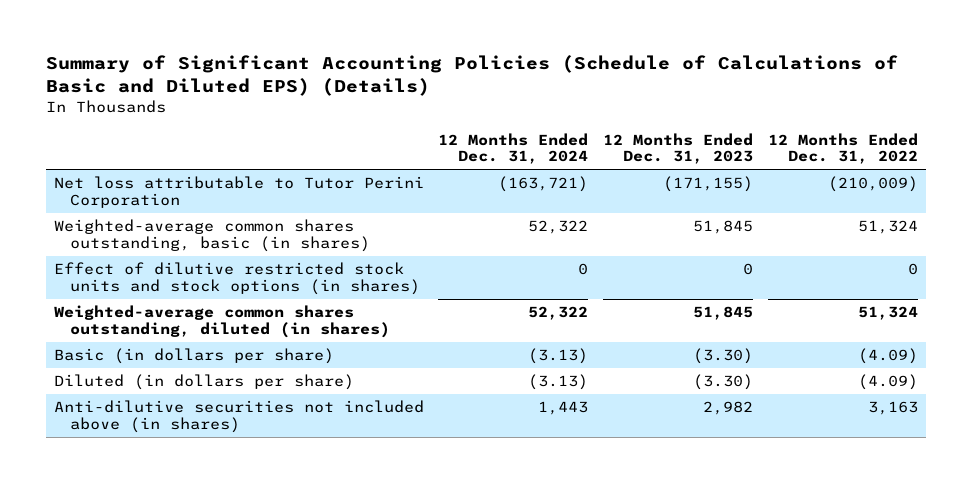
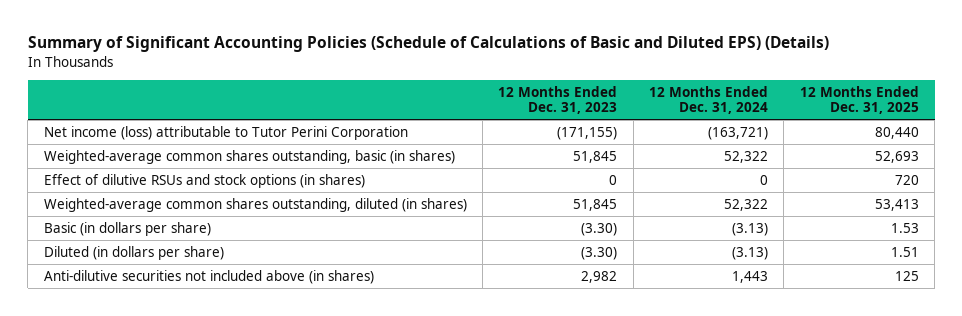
[768,132,919,165] 12 Months Ended Dec. 31, 2022 -> none
none -> [799,85,919,115] 12 Months Ended Dec. 31, 2025
[53,176,424,209] Net loss attributable to Tutor Perini Corporation -> [43,125,408,140] Net income (loss) attributable to Tutor Perini Corporation
[53,262,421,296] Effect of dilutive restricted stock units and stock options (in shares) -> [43,173,365,188] Effect of dilutive RSUs and stock options (in shares)

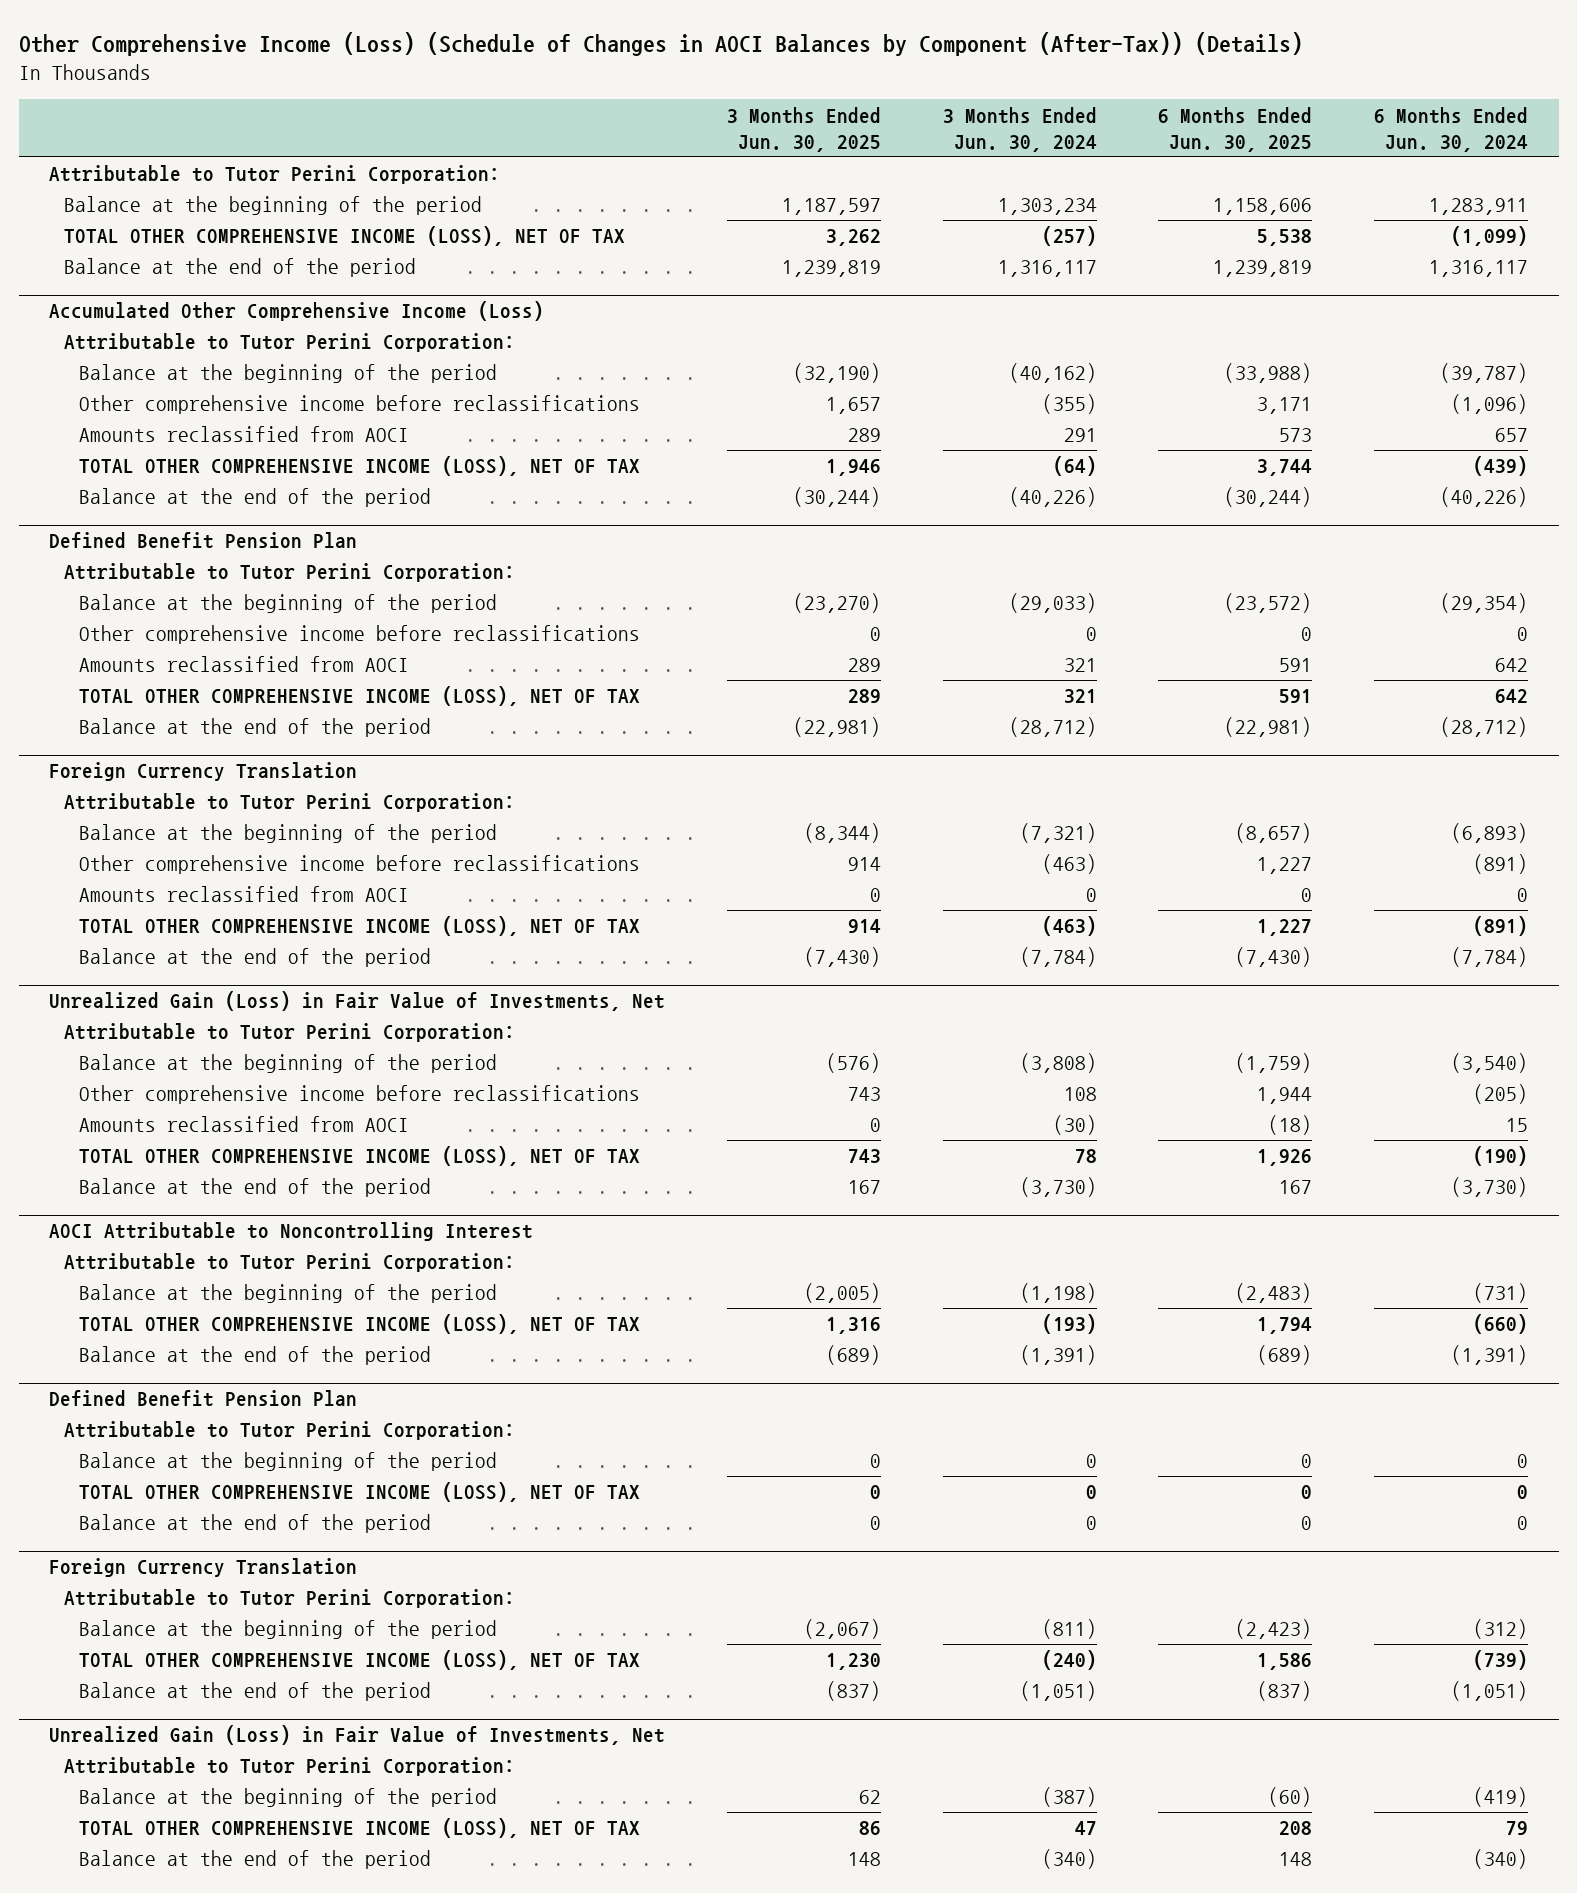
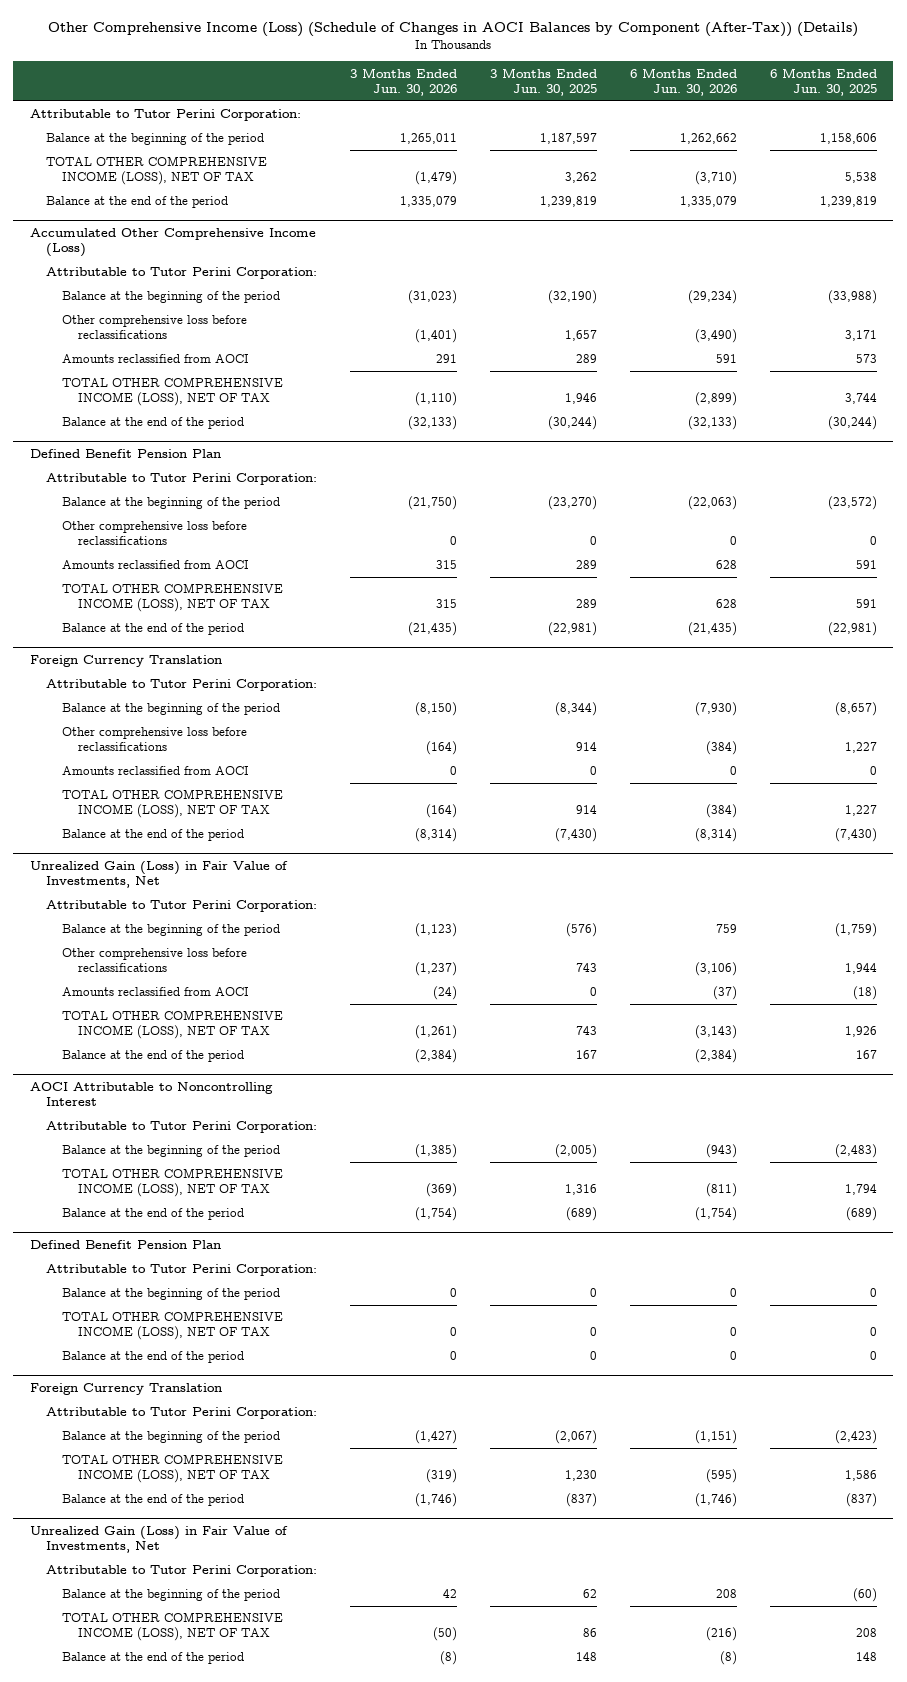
[942,106,1097,152] 3 Months Ended Jun. 30, 2024 -> none
[1373,106,1528,152] 6 Months Ended Jun. 30, 2024 -> none
none -> [349,67,457,96] 3 Months Ended Jun. 30, 2026
none -> [629,67,737,96] 6 Months Ended Jun. 30, 2026
[79,395,641,415] Other comprehensive income before reclassifications -> [61,315,247,340] Other comprehensive loss before reclassifications
[79,625,641,645] Other comprehensive income before reclassifications -> [61,521,247,546] Other comprehensive loss before reclassifications
[79,855,641,875] Other comprehensive income before reclassifications -> [61,727,247,752] Other comprehensive loss before reclassifications
[79,1085,641,1105] Other comprehensive income before reclassifications -> [61,948,247,973] Other comprehensive loss before reclassifications

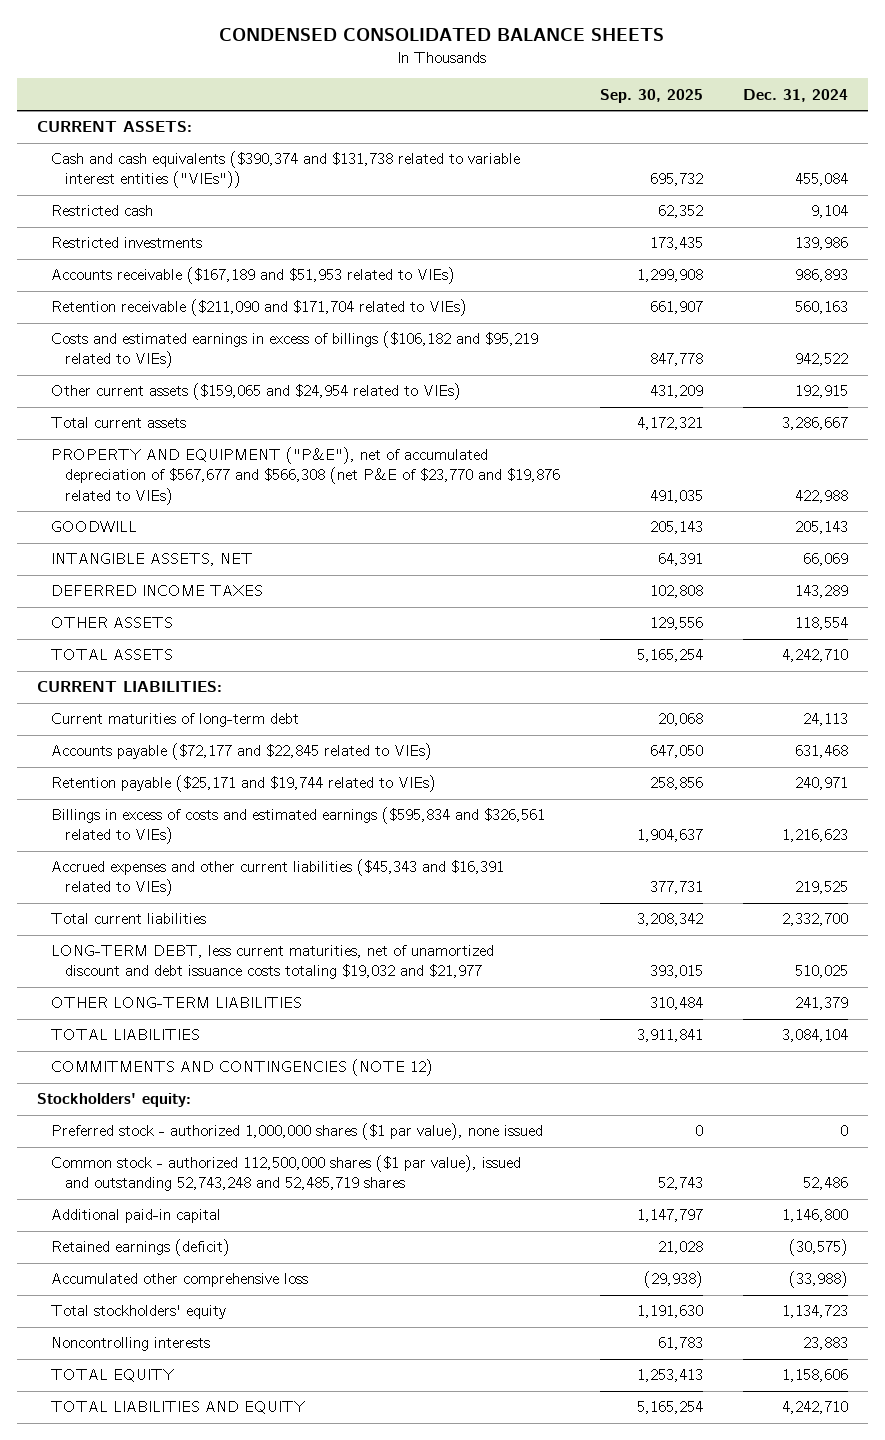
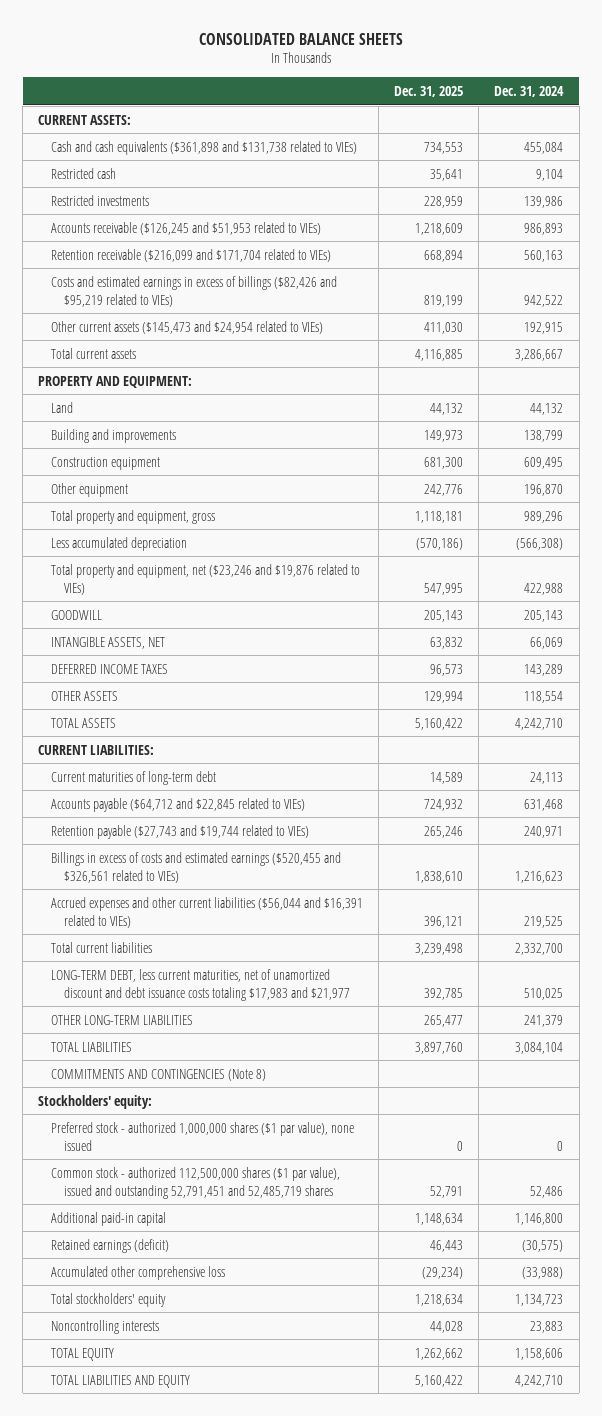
[219,28,665,42] CONDENSED CONSOLIDATED BALANCE SHEETS -> [198,32,403,45] CONSOLIDATED BALANCE SHEETS
[599,88,703,103] Sep. 30, 2025 -> none
none -> [394,86,464,98] Dec. 31, 2025
[50,151,520,189] Cash and cash equivalents ($390,374 and $131,738 related to variable interest entities ("VIEs")) -> [51,140,358,155] Cash and cash equivalents ($361,898 and $131,738 related to VIEs)
[50,267,455,285] Accounts receivable ($167,189 and $51,953 related to VIEs) -> [51,221,322,235] Accounts receivable ($126,245 and $51,953 related to VIEs)
[50,299,467,317] Retention receivable ($211,090 and $171,704 related to VIEs) -> [51,248,332,262] Retention receivable ($216,099 and $171,704 related to VIEs)
[50,331,538,369] Costs and estimated earnings in excess of billings ($106,182 and $95,219 related to VIEs) -> [51,275,338,307] Costs and estimated earnings in excess of billings ($82,426 and $95,219 related to VIEs)
[50,383,461,401] Other current assets ($159,065 and $24,954 related to VIEs) -> [51,320,324,334] Other current assets ($145,473 and $24,954 related to VIEs)
none -> [38,375,193,388] PROPERTY AND EQUIPMENT:
none -> [51,401,74,413] Land
none -> [51,428,177,443] Building and improvements
none -> [51,456,161,470] Construction equipment
none -> [51,482,129,497] Other equipment
none -> [51,509,216,524] Total property and equipment, gross
none -> [51,536,188,551] Less accumulated depreciation
[50,447,560,505] PROPERTY AND EQUIPMENT ("P&E"), net of accumulated depreciation of $567,677 and $566,308 (net P&E of $23,770 and $19,876 related to VIEs) -> [51,563,361,595] Total property and equipment, net ($23,246 and $19,876 related to VIEs)
[50,743,432,761] Accounts payable ($72,177 and $22,845 related to VIEs) -> [51,797,306,812] Accounts payable ($64,712 and $22,845 related to VIEs)
[50,775,436,793] Retention payable ($25,171 and $19,744 related to VIEs) -> [51,824,310,839] Retention payable ($27,743 and $19,744 related to VIEs)
[50,807,545,845] Billings in excess of costs and estimated earnings ($595,834 and $326,561 related to VIEs) -> [51,851,342,883] Billings in excess of costs and estimated earnings ($520,455 and $326,561 related to VIEs)
[50,859,504,897] Accrued expenses and other current liabilities ($45,343 and $16,391 related to VIEs) -> [51,896,364,928] Accrued expenses and other current liabilities ($56,044 and $16,391 related to VIEs)
[50,945,494,980] LONG-TERM DEBT, less current maturities, net of unamortized discount and debt issuance costs totaling $19,032 and $21,977 -> [51,968,351,1001] LONG-TERM DEBT, less current maturities, net of unamortized discount and debt issuance costs totaling $17,983 and $21,977
[50,1059,433,1077] COMMITMENTS AND CONTINGENCIES (NOTE 12) -> [51,1068,267,1081] COMMITMENTS AND CONTINGENCIES (Note 8)
[50,1155,521,1192] Common stock - authorized 112,500,000 shares ($1 par value), issued and outstanding 52,743,248 and 52,485,719 shares -> [51,1166,341,1199] Common stock - authorized 112,500,000 shares ($1 par value), issued and outstanding 52,791,451 and 52,485,719 shares

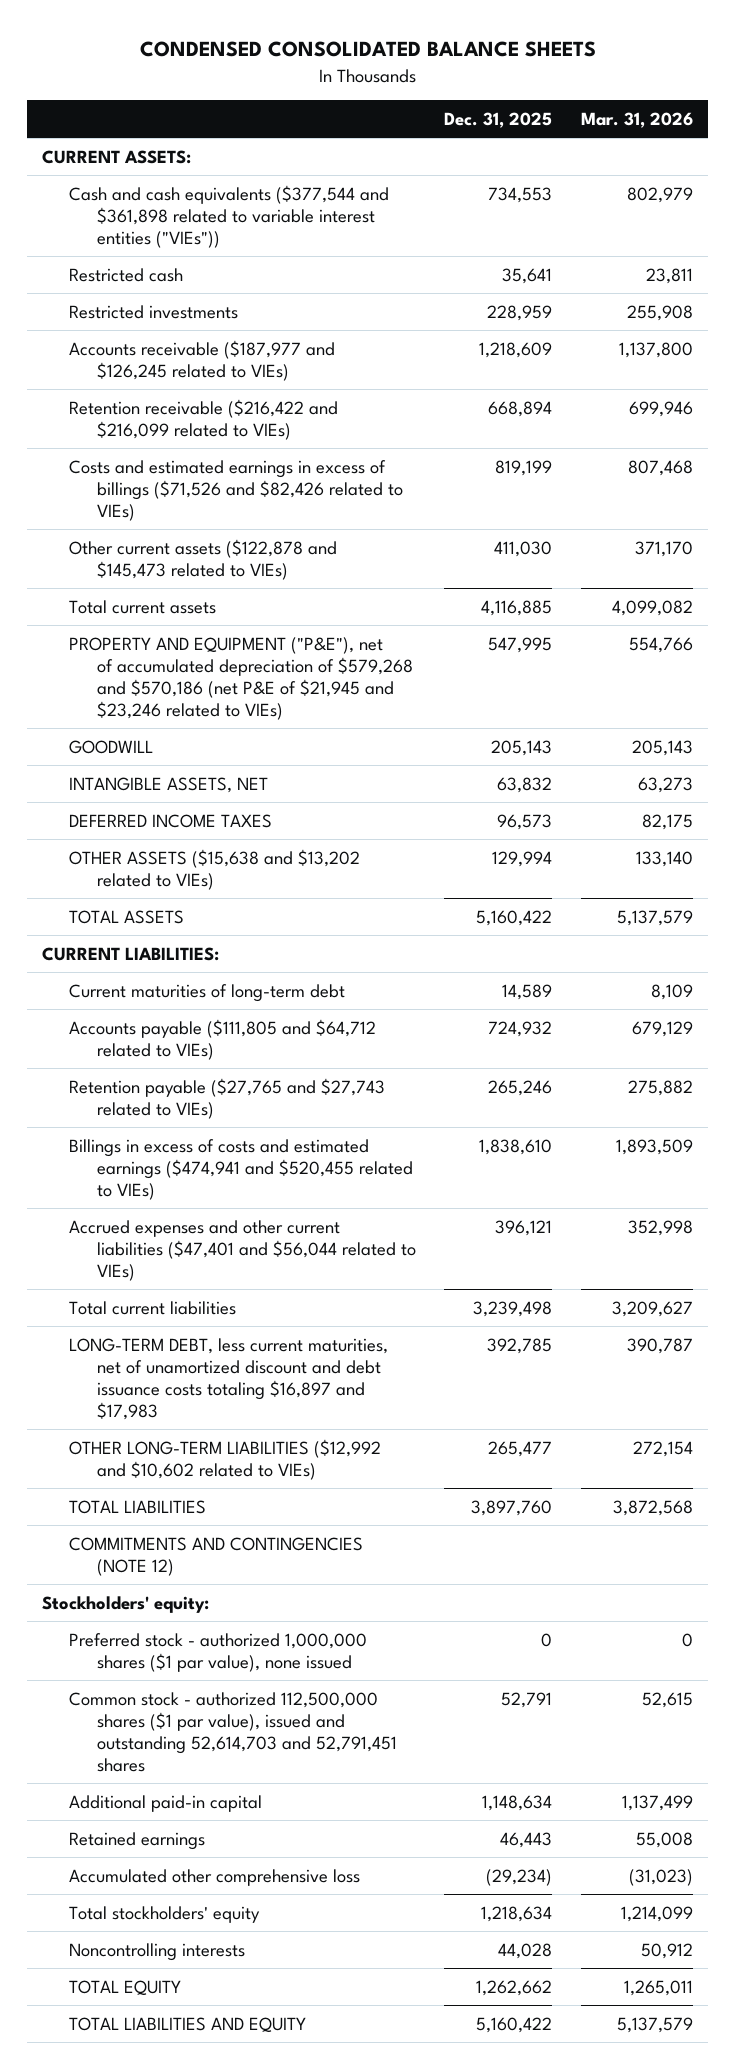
[198,32,403,45] CONSOLIDATED BALANCE SHEETS -> [139,41,596,58] CONDENSED CONSOLIDATED BALANCE SHEETS
[494,86,565,98] Dec. 31, 2024 -> none
none -> [581,111,694,128] Mar. 31, 2026
[51,140,358,155] Cash and cash equivalents ($361,898 and $131,738 related to VIEs) -> [69,184,390,248] Cash and cash equivalents ($377,544 and $361,898 related to variable interest entities ("VIEs"))
[51,221,322,235] Accounts receivable ($126,245 and $51,953 related to VIEs) -> [69,339,336,381] Accounts receivable ($187,977 and $126,245 related to VIEs)
[51,248,332,262] Retention receivable ($216,099 and $171,704 related to VIEs) -> [69,398,339,440] Retention receivable ($216,422 and $216,099 related to VIEs)
[51,275,338,307] Costs and estimated earnings in excess of billings ($82,426 and $95,219 related to VIEs) -> [69,459,403,521] Costs and estimated earnings in excess of billings ($71,526 and $82,426 related to VIEs)
[51,320,324,334] Other current assets ($145,473 and $24,954 related to VIEs) -> [69,538,338,580] Other current assets ($122,878 and $145,473 related to VIEs)
[38,375,193,388] PROPERTY AND EQUIPMENT: -> none
[51,401,74,413] Land -> none
[51,428,177,443] Building and improvements -> none
[51,456,161,470] Construction equipment -> none
[51,482,129,497] Other equipment -> none
[51,509,216,524] Total property and equipment, gross -> none
[51,536,188,551] Less accumulated depreciation -> none
[51,563,361,595] Total property and equipment, net ($23,246 and $19,876 related to VIEs) -> [69,636,413,720] PROPERTY AND EQUIPMENT ("P&E"), net of accumulated depreciation of $579,268 and $570,186 (net P&E of $21,945 and $23,246 related to VIEs)
[51,690,119,701] OTHER ASSETS -> [69,848,361,890] OTHER ASSETS ($15,638 and $13,202 related to VIEs)
[51,797,306,812] Accounts payable ($64,712 and $22,845 related to VIEs) -> [69,1018,377,1060] Accounts payable ($111,805 and $64,712 related to VIEs)
[51,824,310,839] Retention payable ($27,743 and $19,744 related to VIEs) -> [69,1077,386,1119] Retention payable ($27,765 and $27,743 related to VIEs)
[51,851,342,883] Billings in excess of costs and estimated earnings ($520,455 and $326,561 related to VIEs) -> [69,1138,413,1200] Billings in excess of costs and estimated earnings ($474,941 and $520,455 related to VIEs)
[51,896,364,928] Accrued expenses and other current liabilities ($56,044 and $16,391 related to VIEs) -> [69,1219,416,1281] Accrued expenses and other current liabilities ($47,401 and $56,044 related to VIEs)
[51,968,351,1001] LONG-TERM DEBT, less current maturities, net of unamortized discount and debt issuance costs totaling $17,983 and $21,977 -> [69,1337,389,1420] LONG-TERM DEBT, less current maturities, net of unamortized discount and debt issuance costs totaling $16,897 and $17,983
[51,1014,194,1025] OTHER LONG-TERM LIABILITIES -> [69,1438,382,1480] OTHER LONG-TERM LIABILITIES ($12,992 and $10,602 related to VIEs)
[51,1068,267,1081] COMMITMENTS AND CONTINGENCIES (Note 8) -> [69,1536,364,1576] COMMITMENTS AND CONTINGENCIES (NOTE 12)
[51,1166,341,1199] Common stock - authorized 112,500,000 shares ($1 par value), issued and outstanding 52,791,451 and 52,485,719 shares -> [69,1691,397,1772] Common stock - authorized 112,500,000 shares ($1 par value), issued and outstanding 52,614,703 and 52,791,451 shares
[51,1238,170,1253] Retained earnings (deficit) -> [69,1831,206,1850] Retained earnings

